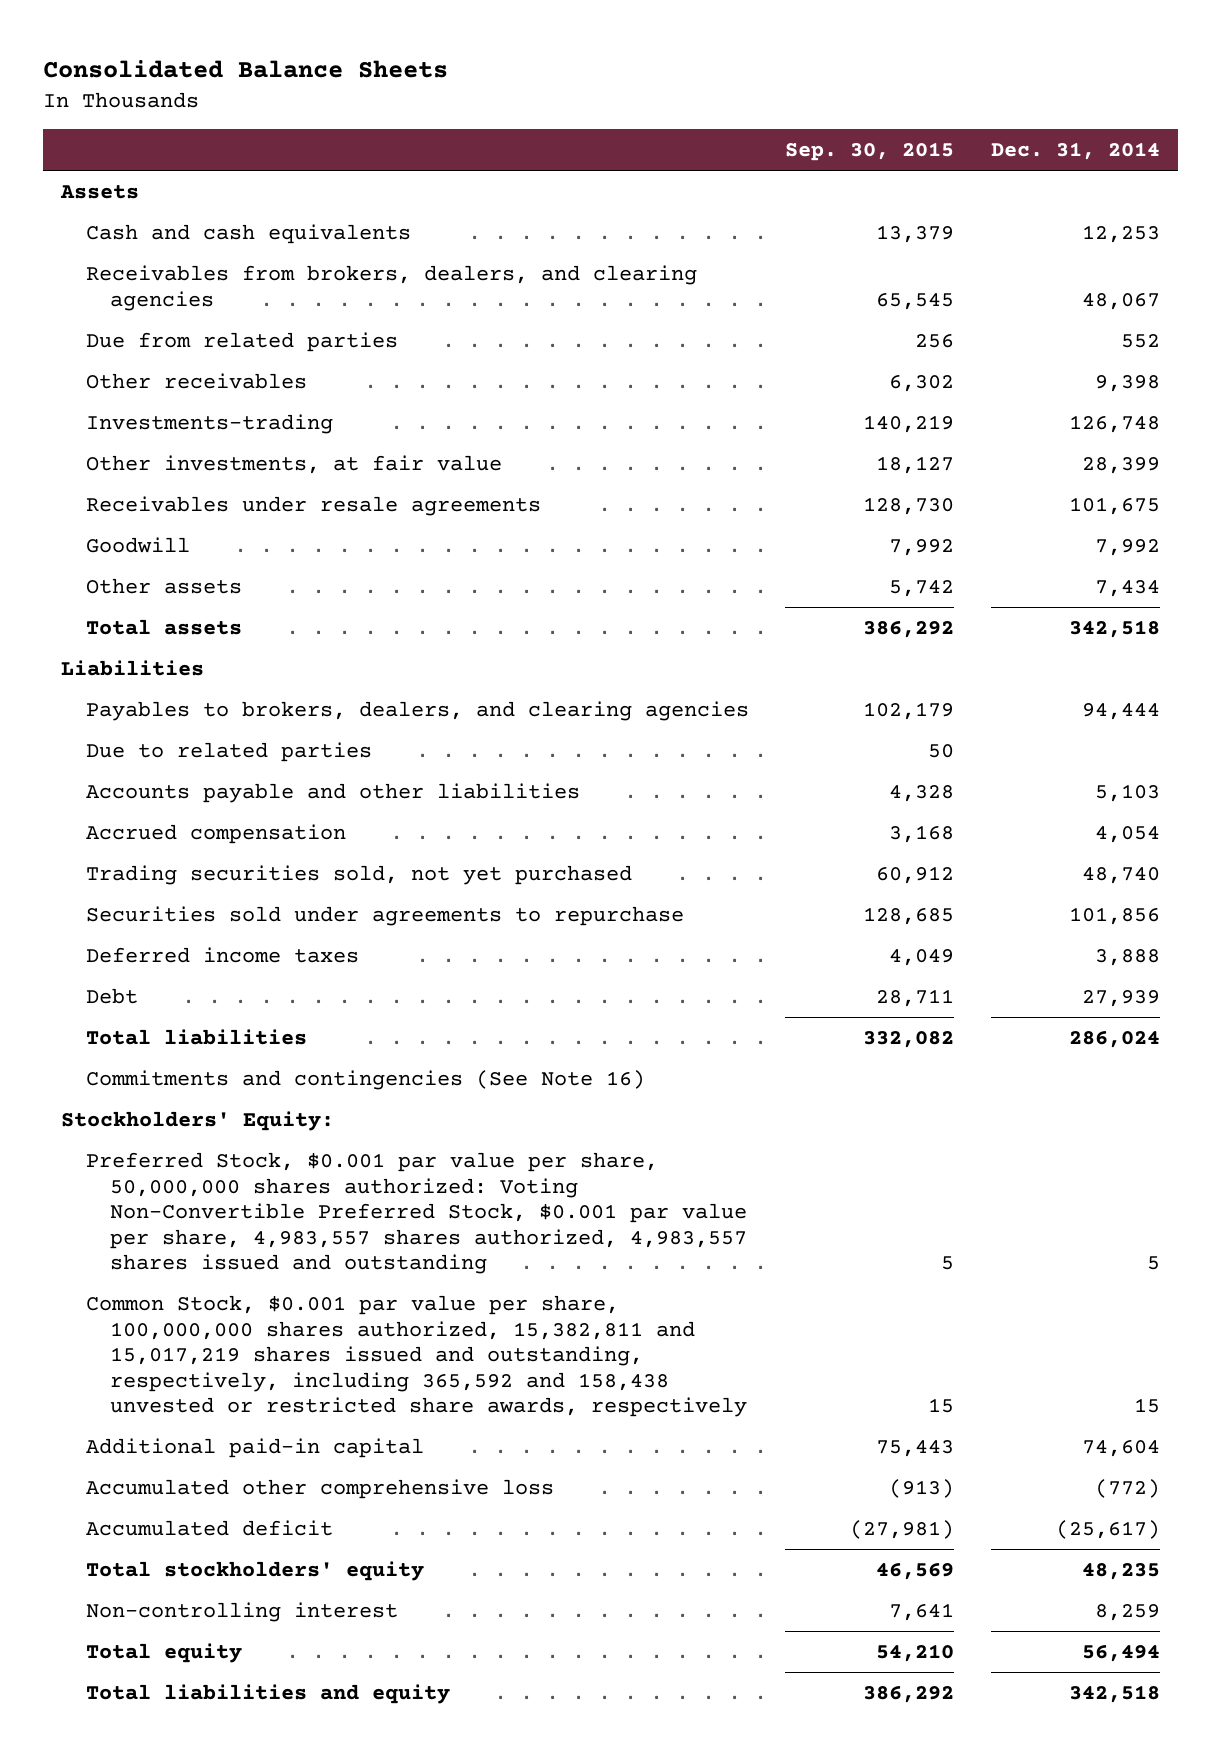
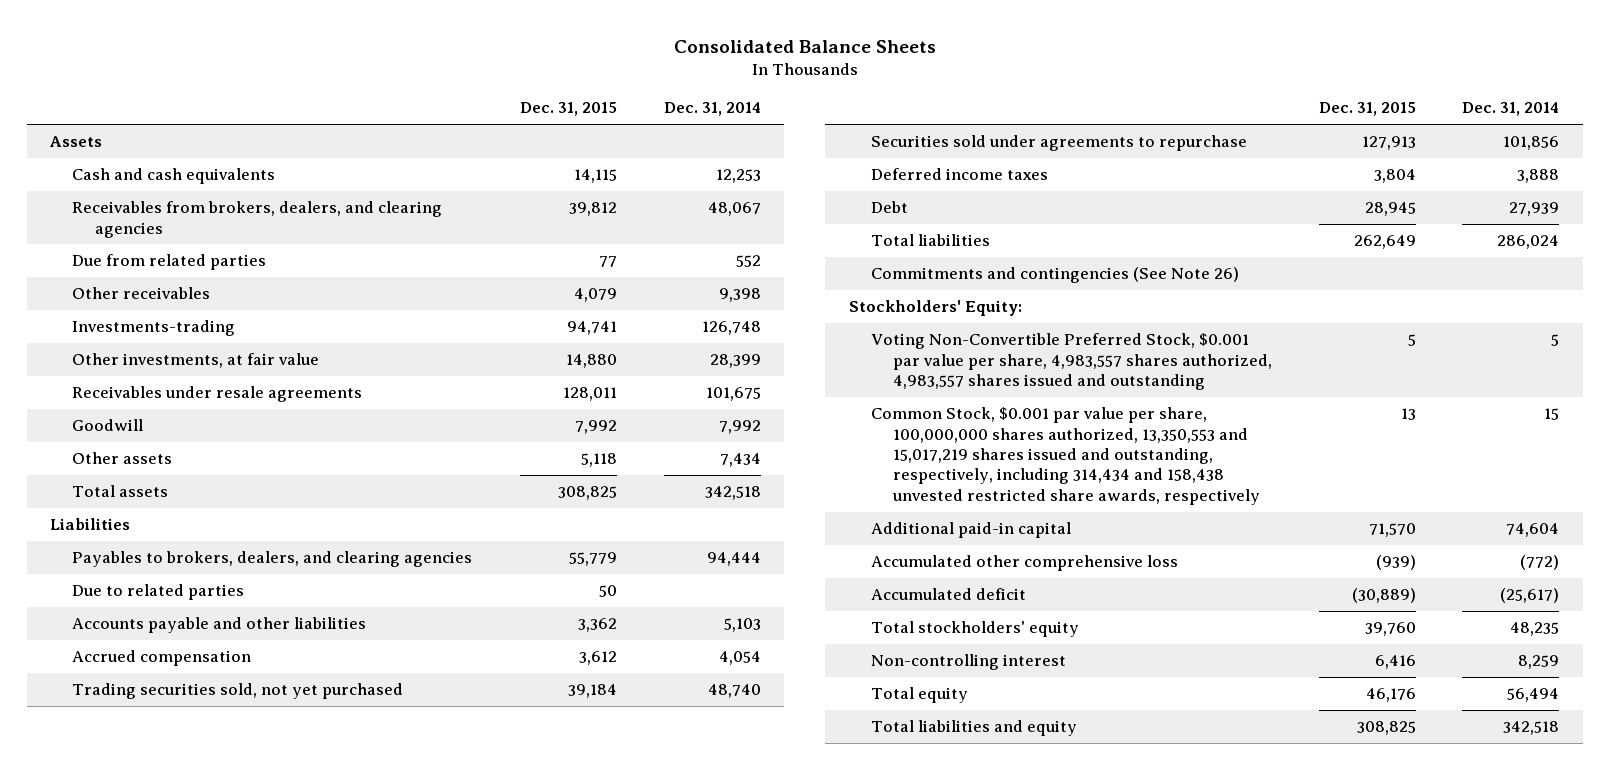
[785,141,955,161] Sep. 30, 2015 -> none
none -> [520,102,618,117] Dec. 31, 2015
[85,1070,645,1091] Commitments and contingencies (See Note 16) -> [870,267,1239,284] Commitments and contingencies (See Note 26)
[85,1152,747,1275] Preferred Stock, $0.001 par value per share, 50,000,000 shares authorized: Voting Non-Convertible Preferred Stock, $0.001 par value per share, 4,983,557 shares authorized, 4,983,557 shares issued and outstanding -> [870,333,1272,391] Voting Non-Convertible Preferred Stock, $0.001 par value per share, 4,983,557 shares authorized, 4,983,557 shares issued and outstanding
[85,1295,747,1418] Common Stock, $0.001 par value per share, 100,000,000 shares authorized, 15,382,811 and 15,017,219 shares issued and outstanding, respectively, including 365,592 and 158,438 unvested or restricted share awards, respectively -> [870,407,1260,505] Common Stock, $0.001 par value per share, 100,000,000 shares authorized, 13,350,553 and 15,017,219 shares issued and outstanding, respectively, including 314,434 and 158,438 unvested restricted share awards, respectively

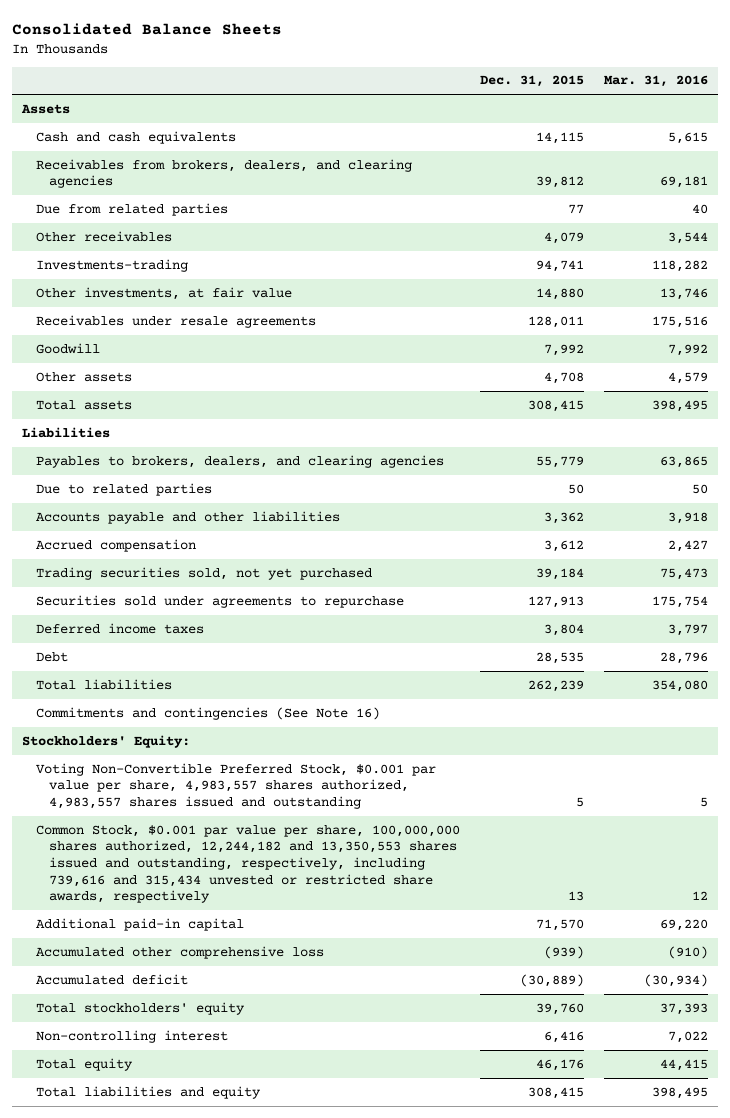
[663,102,761,117] Dec. 31, 2014 -> none
none -> [603,75,708,88] Mar. 31, 2016
[581,453,618,468] 5,118 -> [543,371,584,384] 4,708
[558,486,618,501] 308,825 -> [527,399,584,412] 308,415
[1364,202,1416,217] 28,945 -> [535,651,584,664] 28,535
[1353,235,1416,250] 262,649 -> [527,679,584,692] 262,239
[870,267,1239,284] Commitments and contingencies (See Note 26) -> [35,706,380,720] Commitments and contingencies (See Note 16)
[870,407,1260,505] Common Stock, $0.001 par value per share, 100,000,000 shares authorized, 13,350,553 and 15,017,219 shares issued and outstanding, respectively, including 314,434 and 158,438 unvested restricted share awards, respectively -> [35,824,460,904] Common Stock, $0.001 par value per share, 100,000,000 shares authorized, 12,244,182 and 13,350,553 shares issued and outstanding, respectively, including 739,616 and 315,434 unvested or restricted share awards, respectively
[1356,721,1416,736] 308,825 -> [527,1086,584,1099] 308,415

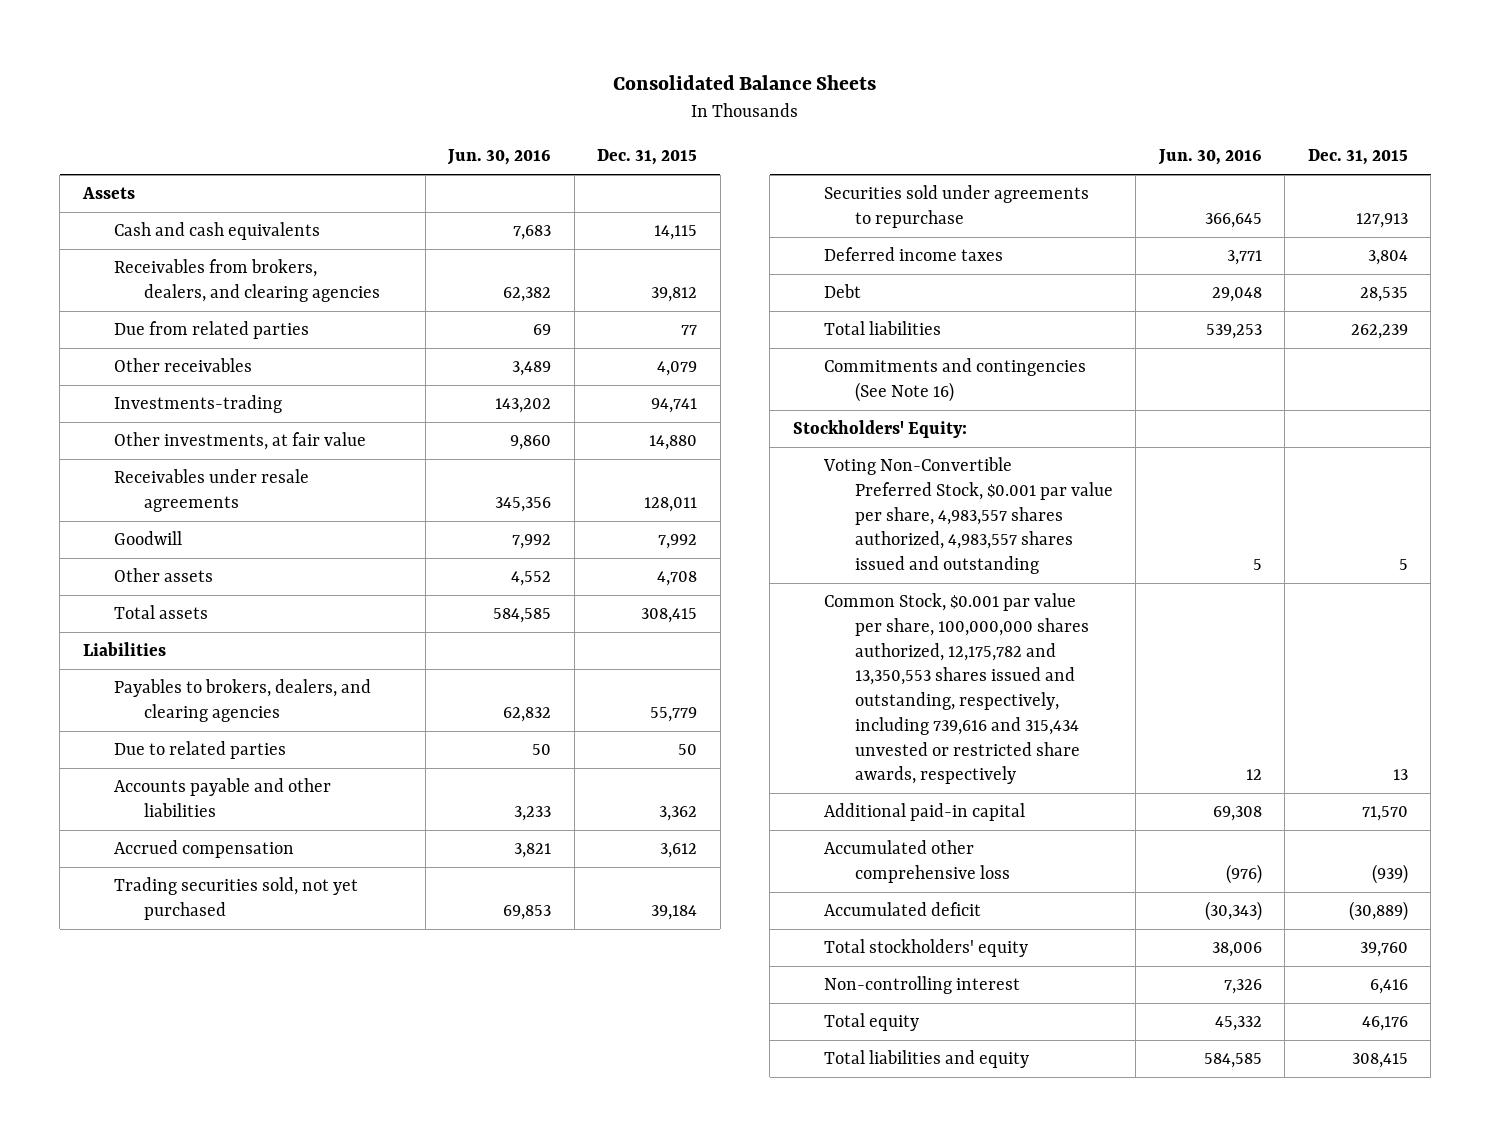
[603,75,708,88] Mar. 31, 2016 -> none
none -> [447,149,552,166] Jun. 30, 2016
[35,824,460,904] Common Stock, $0.001 par value per share, 100,000,000 shares authorized, 12,244,182 and 13,350,553 shares issued and outstanding, respectively, including 739,616 and 315,434 unvested or restricted share awards, respectively -> [823,593,1089,785] Common Stock, $0.001 par value per share, 100,000,000 shares authorized, 12,175,782 and 13,350,553 shares issued and outstanding, respectively, including 739,616 and 315,434 unvested or restricted share awards, respectively

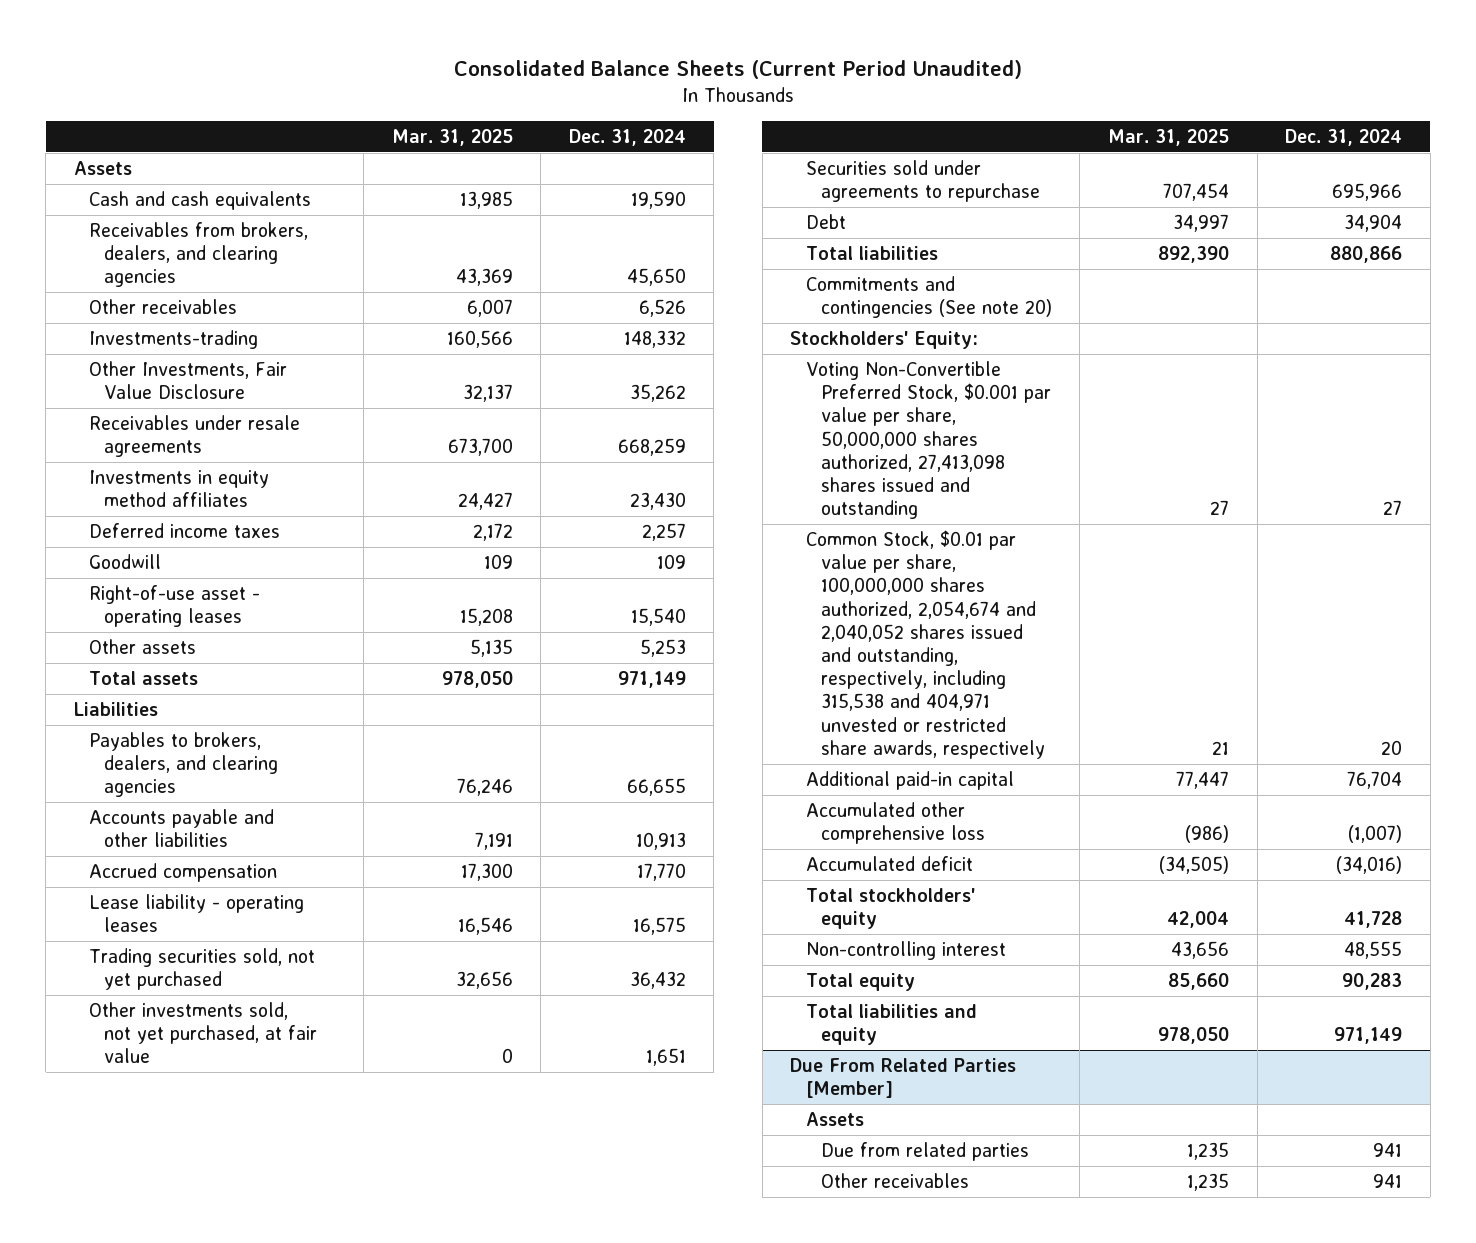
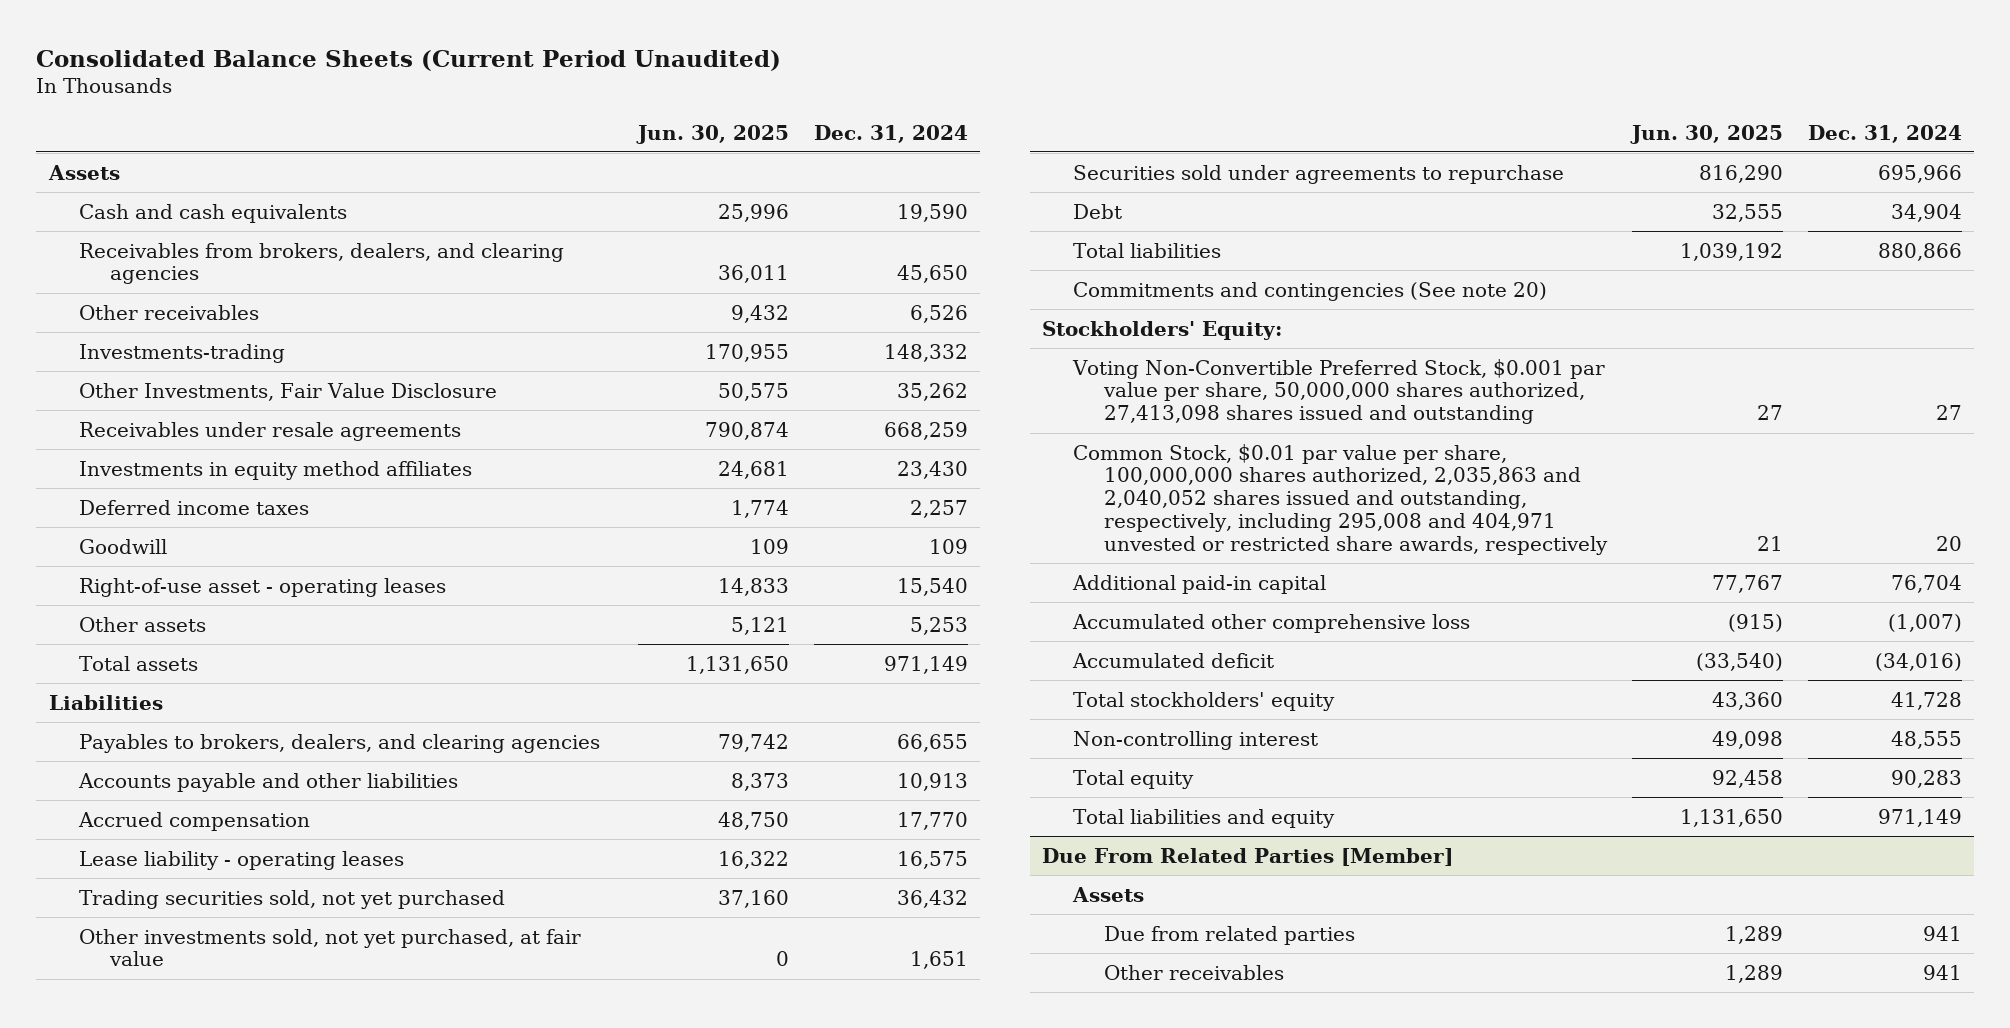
[391,128,513,146] Mar. 31, 2025 -> none
none -> [635,124,789,144] Jun. 30, 2025
[805,529,1045,759] Common Stock, $0.01 par value per share, 100,000,000 shares authorized, 2,054,674 and 2,040,052 shares issued and outstanding, respectively, including 315,538 and 404,971 unvested or restricted share awards, respectively -> [1072,443,1608,556] Common Stock, $0.01 par value per share, 100,000,000 shares authorized, 2,035,863 and 2,040,052 shares issued and outstanding, respectively, including 295,008 and 404,971 unvested or restricted share awards, respectively

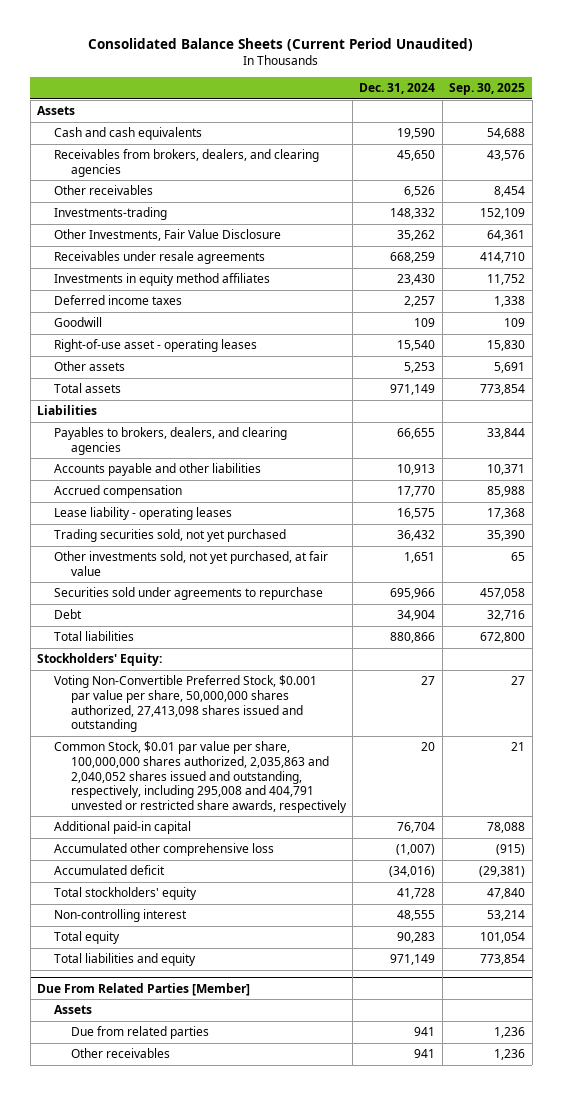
[635,124,789,144] Jun. 30, 2025 -> none
none -> [449,83,526,96] Sep. 30, 2025
[1072,281,1547,301] Commitments and contingencies (See note 20) -> none
[1072,443,1608,556] Common Stock, $0.01 par value per share, 100,000,000 shares authorized, 2,035,863 and 2,040,052 shares issued and outstanding, respectively, including 295,008 and 404,971 unvested or restricted share awards, respectively -> [53,741,347,813] Common Stock, $0.01 par value per share, 100,000,000 shares authorized, 2,035,863 and 2,040,052 shares issued and outstanding, respectively, including 295,008 and 404,791 unvested or restricted share awards, respectively

